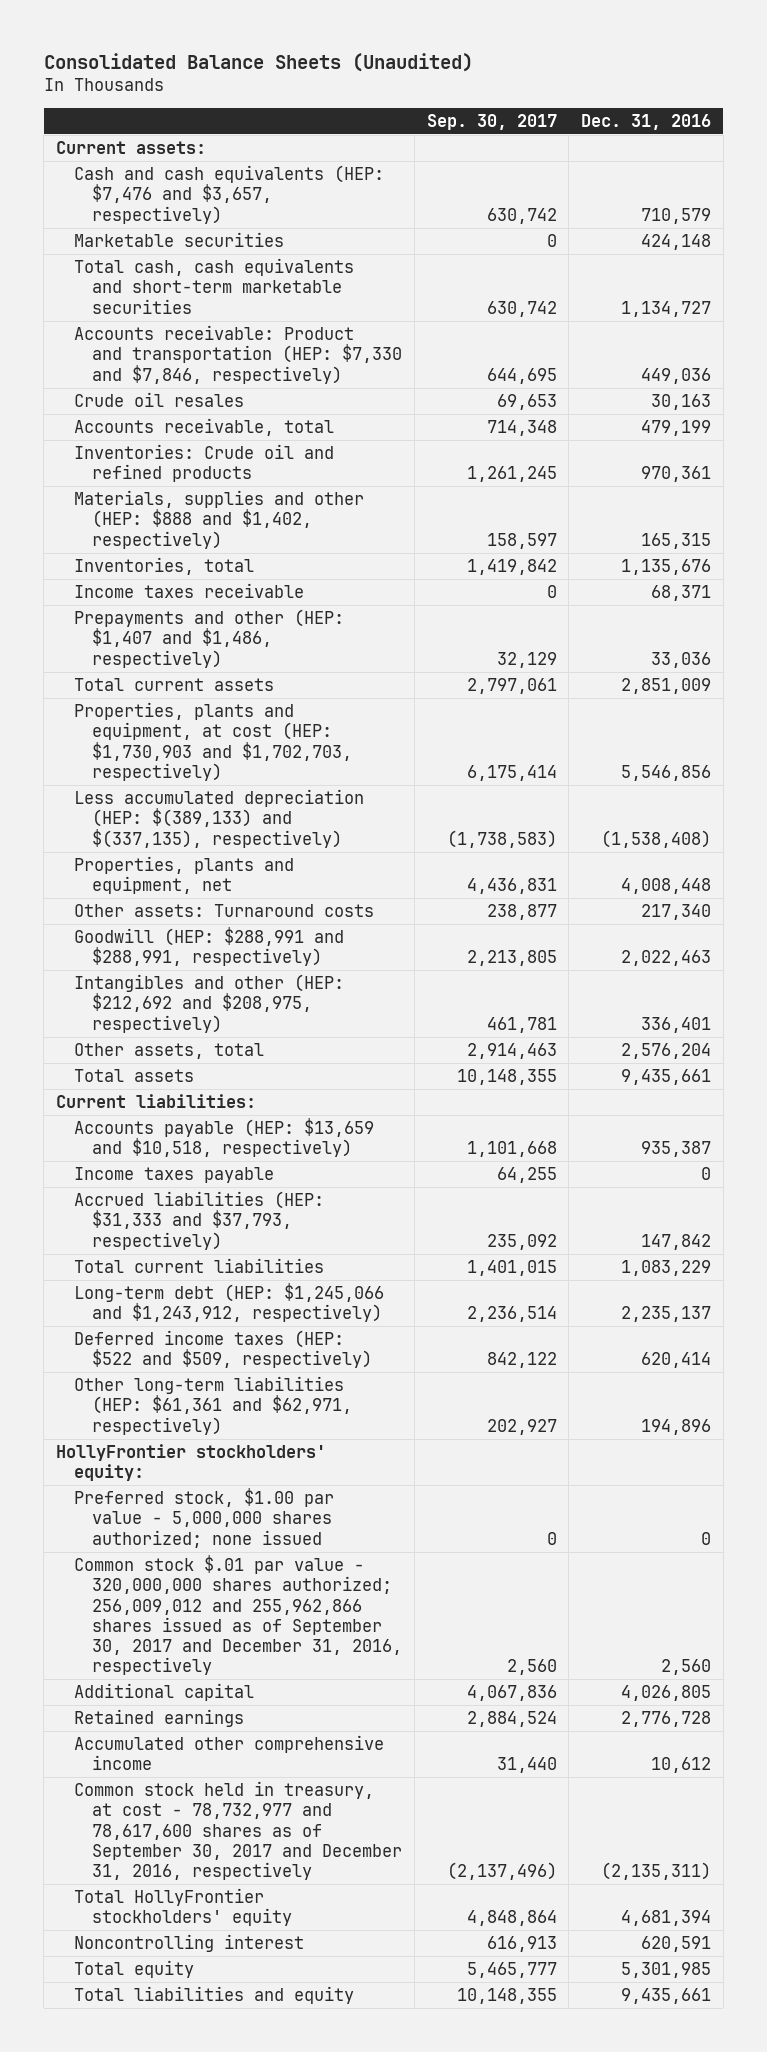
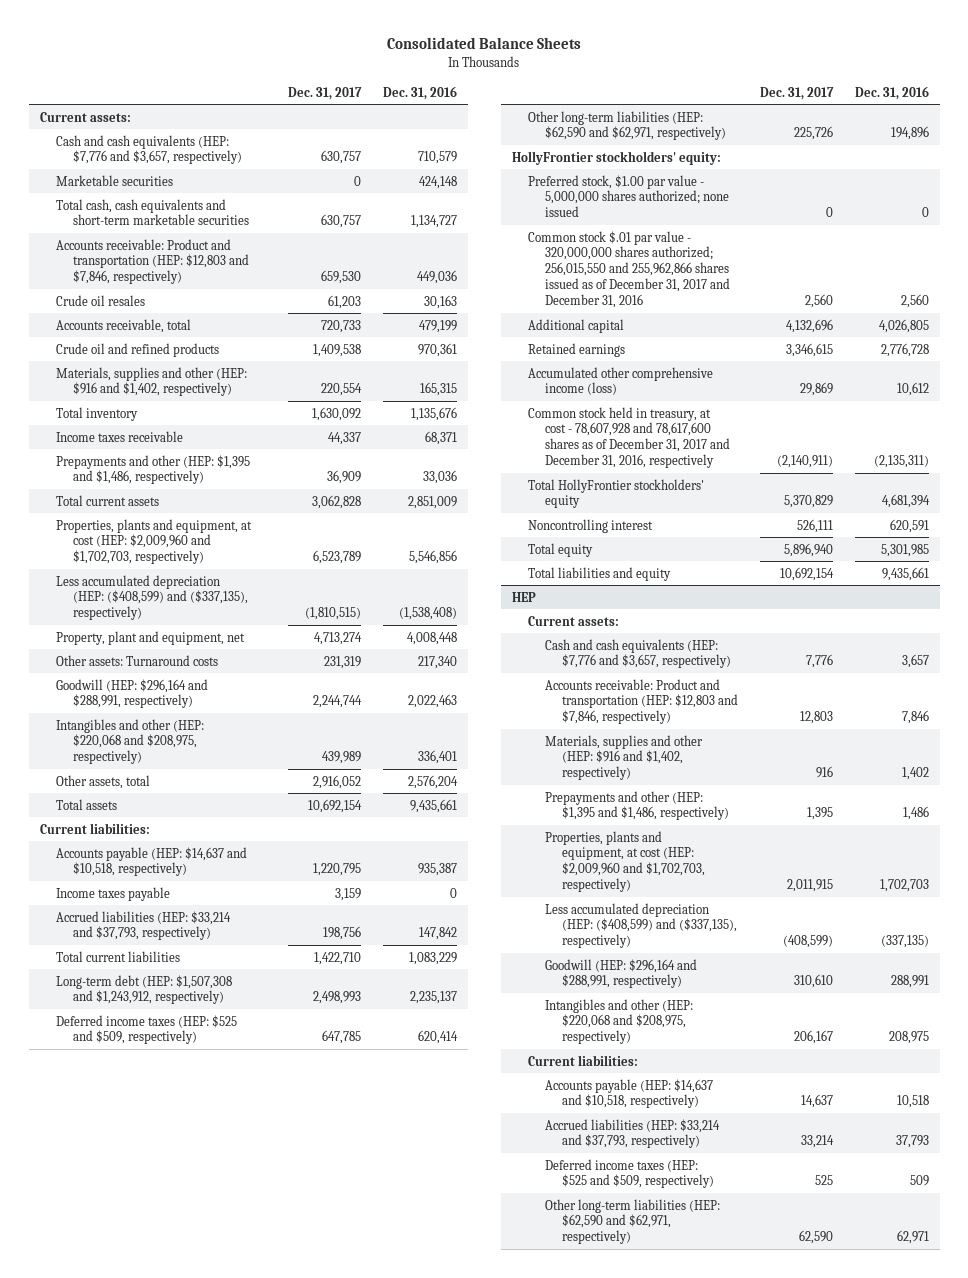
[43,53,473,73] Consolidated Balance Sheets (Unaudited) -> [387,37,582,50] Consolidated Balance Sheets
[426,113,557,130] Sep. 30, 2017 -> none
none -> [287,86,362,100] Dec. 31, 2017
[74,165,385,224] Cash and cash equivalents (HEP: $7,476 and $3,657, respectively) -> [56,134,243,165] Cash and cash equivalents (HEP: $7,776 and $3,657, respectively)
[74,325,403,384] Accounts receivable: Product and transportation (HEP: $7,330 and $7,846, respectively) -> [56,238,250,285] Accounts receivable: Product and transportation (HEP: $12,803 and $7,846, respectively)
[74,444,335,483] Inventories: Crude oil and refined products -> [56,342,220,357] Crude oil and refined products
[74,490,365,549] Materials, supplies and other (HEP: $888 and $1,402, respectively) -> [56,366,248,397] Materials, supplies and other (HEP: $916 and $1,402, respectively)
[74,557,255,576] Inventories, total -> [56,406,139,421] Total inventory
[74,609,345,668] Prepayments and other (HEP: $1,407 and $1,486, respectively) -> [56,454,251,485] Prepayments and other (HEP: $1,395 and $1,486, respectively)
[74,702,353,781] Properties, plants and equipment, at cost (HEP: $1,730,903 and $1,702,703, respectively) -> [56,518,253,565] Properties, plants and equipment, at cost (HEP: $2,009,960 and $1,702,703, respectively)
[74,789,365,848] Less accumulated depreciation (HEP: $(389,133) and $(337,135), respectively) -> [56,574,249,621] Less accumulated depreciation (HEP: ($408,599) and ($337,135), respectively)
[74,856,295,895] Properties, plants and equipment, net -> [56,630,246,645] Property, plant and equipment, net
[74,927,345,967] Goodwill (HEP: $288,991 and $288,991, respectively) -> [56,678,209,709] Goodwill (HEP: $296,164 and $288,991, respectively)
[74,974,345,1033] Intangibles and other (HEP: $212,692 and $208,975, respectively) -> [56,718,205,765] Intangibles and other (HEP: $220,068 and $208,975, respectively)
[74,1118,375,1158] Accounts payable (HEP: $13,659 and $10,518, respectively) -> [56,846,248,877] Accounts payable (HEP: $14,637 and $10,518, respectively)
[74,1191,325,1250] Accrued liabilities (HEP: $31,333 and $37,793, respectively) -> [56,910,232,941] Accrued liabilities (HEP: $33,214 and $37,793, respectively)
[74,1283,385,1323] Long-term debt (HEP: $1,245,066 and $1,243,912, respectively) -> [56,974,233,1005] Long-term debt (HEP: $1,507,308 and $1,243,912, respectively)
[74,1330,373,1369] Deferred income taxes (HEP: $522 and $509, respectively) -> [56,1014,238,1045] Deferred income taxes (HEP: $525 and $509, respectively)
[74,1376,353,1435] Other long-term liabilities (HEP: $61,361 and $62,971, respectively) -> [528,110,727,141] Other long-term liabilities (HEP: $62,590 and $62,971, respectively)
[74,1555,403,1676] Common stock $.01 par value - 320,000,000 shares authorized; 256,009,012 and 255,962,866 shares issued as of September 30, 2017 and December 31, 2016, respectively -> [528,230,731,309] Common stock $.01 par value - 320,000,000 shares authorized; 256,015,550 and 255,962,866 shares issued as of December 31, 2017 and December 31, 2016
[74,1735,385,1771] Accumulated other comprehensive income -> [528,366,714,396] Accumulated other comprehensive income (loss)
[74,1781,403,1880] Common stock held in treasury, at cost - 78,732,977 and 78,617,600 shares as of September 30, 2017 and December 31, 2016, respectively -> [528,406,731,469] Common stock held in treasury, at cost - 78,607,928 and 78,617,600 shares as of December 31, 2017 and December 31, 2016, respectively
none -> [511,591,536,602] HEP
none -> [528,615,620,626] Current assets:
none -> [545,638,731,669] Cash and cash equivalents (HEP: $7,776 and $3,657, respectively)
none -> [545,678,738,725] Accounts receivable: Product and transportation (HEP: $12,803 and $7,846, respectively)
none -> [545,734,704,781] Materials, supplies and other (HEP: $916 and $1,402, respectively)
none -> [545,790,729,821] Prepayments and other (HEP: $1,395 and $1,486, respectively)
none -> [545,830,705,893] Properties, plants and equipment, at cost (HEP: $2,009,960 and $1,702,703, respectively)
none -> [545,902,737,949] Less accumulated depreciation (HEP: ($408,599) and ($337,135), respectively)
none -> [545,958,698,989] Goodwill (HEP: $296,164 and $288,991, respectively)
none -> [545,998,694,1045] Intangibles and other (HEP: $220,068 and $208,975, respectively)
none -> [528,1054,639,1066] Current liabilities:
none -> [545,1078,714,1109] Accounts payable (HEP: $14,637 and $10,518, respectively)
none -> [545,1118,721,1149] Accrued liabilities (HEP: $33,214 and $37,793, respectively)
none -> [545,1158,714,1189] Deferred income taxes (HEP: $525 and $509, respectively)
none -> [545,1198,721,1245] Other long-term liabilities (HEP: $62,590 and $62,971, respectively)

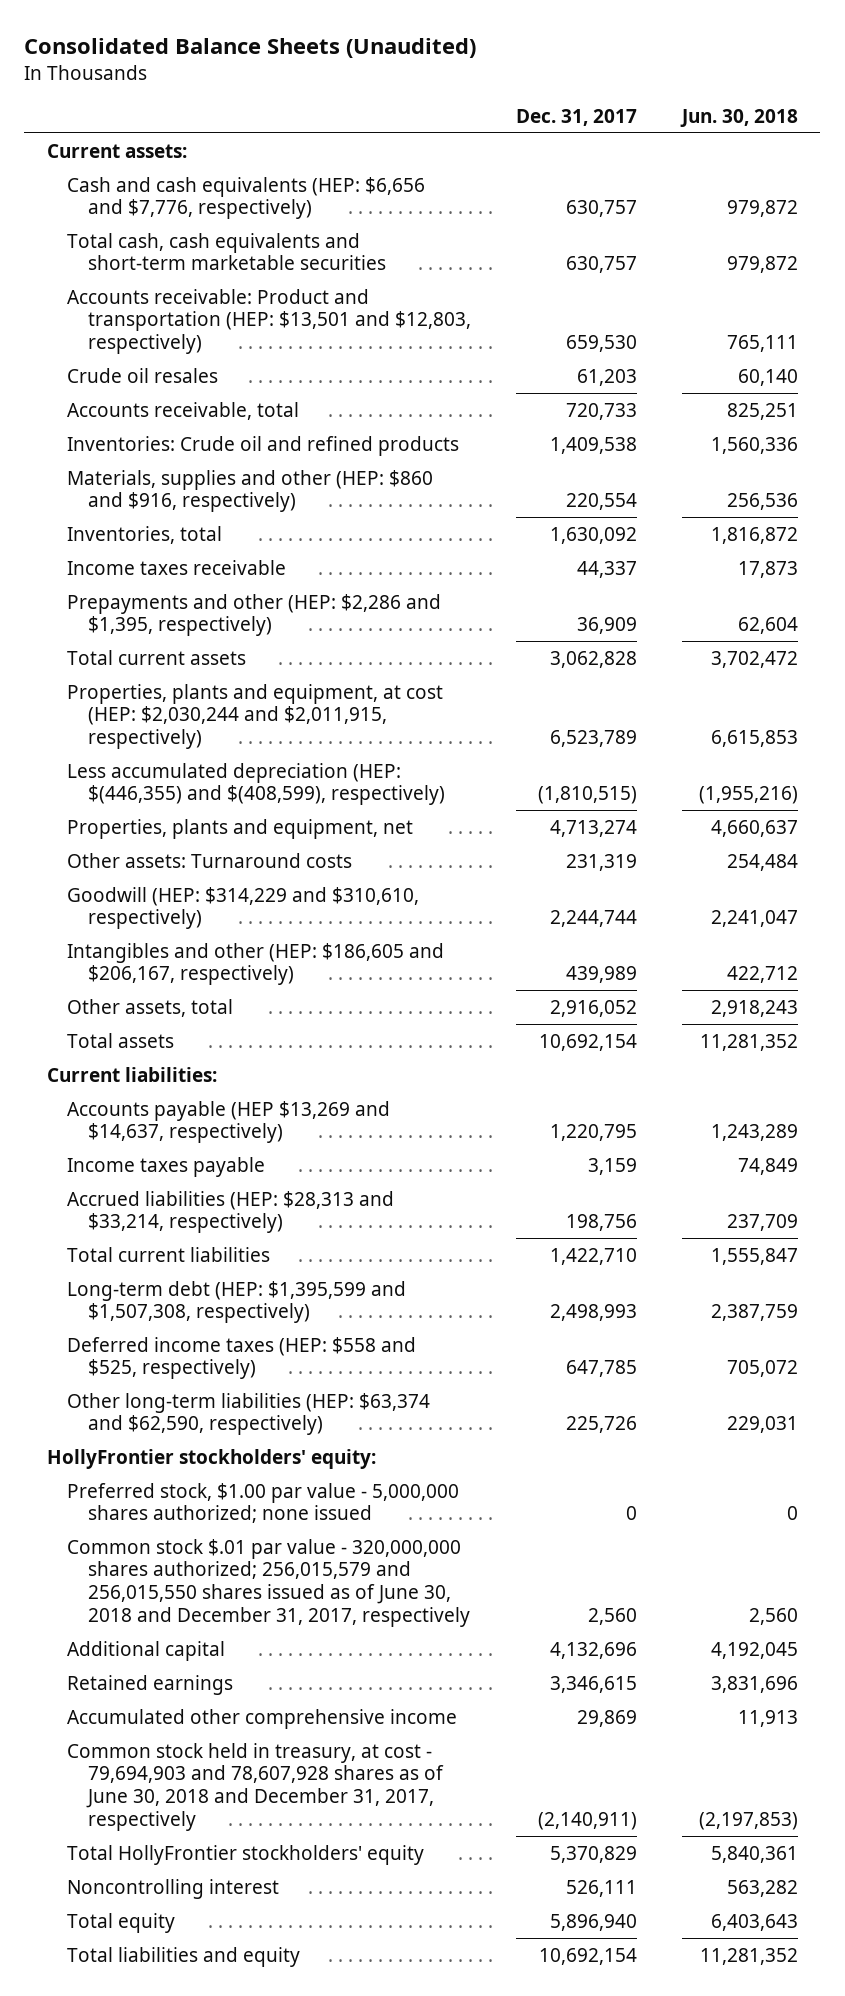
[387,37,582,50] Consolidated Balance Sheets -> [24,38,477,59] Consolidated Balance Sheets (Unaudited)
[382,85,457,100] Dec. 31, 2016 -> none
none -> [679,108,798,127] Jun. 30, 2018
[56,174,174,186] Marketable securities -> none
[56,134,243,165] Cash and cash equivalents (HEP: $7,776 and $3,657, respectively) -> [67,176,426,220] Cash and cash equivalents (HEP: $6,656 and $7,776, respectively)
[56,238,250,285] Accounts receivable: Product and transportation (HEP: $12,803 and $7,846, respectively) -> [67,288,471,354] Accounts receivable: Product and transportation (HEP: $13,501 and $12,803, respectively)
[56,342,220,357] Crude oil and refined products -> [67,435,460,456] Inventories: Crude oil and refined products
[56,366,248,397] Materials, supplies and other (HEP: $916 and $1,402, respectively) -> [67,469,434,513] Materials, supplies and other (HEP: $860 and $916, respectively)
[56,406,139,421] Total inventory -> [67,525,223,544] Inventories, total
[56,454,251,485] Prepayments and other (HEP: $1,395 and $1,486, respectively) -> [67,593,442,637] Prepayments and other (HEP: $2,286 and $1,395, respectively)
[56,518,253,565] Properties, plants and equipment, at cost (HEP: $2,009,960 and $1,702,703, respectively) -> [67,683,444,749] Properties, plants and equipment, at cost (HEP: $2,030,244 and $2,011,915, respectively)
[56,574,249,621] Less accumulated depreciation (HEP: ($408,599) and ($337,135), respectively) -> [67,762,445,806] Less accumulated depreciation (HEP: $(446,355) and $(408,599), respectively)
[56,630,246,645] Property, plant and equipment, net -> [67,818,414,839] Properties, plants and equipment, net
[56,678,209,709] Goodwill (HEP: $296,164 and $288,991, respectively) -> [67,886,420,930] Goodwill (HEP: $314,229 and $310,610, respectively)
[56,718,205,765] Intangibles and other (HEP: $220,068 and $208,975, respectively) -> [67,942,445,986] Intangibles and other (HEP: $186,605 and $206,167, respectively)
[56,846,248,877] Accounts payable (HEP: $14,637 and $10,518, respectively) -> [67,1100,391,1144] Accounts payable (HEP $13,269 and $14,637, respectively)
[56,910,232,941] Accrued liabilities (HEP: $33,214 and $37,793, respectively) -> [67,1190,395,1234] Accrued liabilities (HEP: $28,313 and $33,214, respectively)
[56,974,233,1005] Long-term debt (HEP: $1,507,308 and $1,243,912, respectively) -> [67,1280,407,1324] Long-term debt (HEP: $1,395,599 and $1,507,308, respectively)
[56,1014,238,1045] Deferred income taxes (HEP: $525 and $509, respectively) -> [67,1336,417,1380] Deferred income taxes (HEP: $558 and $525, respectively)
[528,110,727,141] Other long-term liabilities (HEP: $62,590 and $62,971, respectively) -> [67,1392,431,1436] Other long-term liabilities (HEP: $63,374 and $62,590, respectively)
[528,230,731,309] Common stock $.01 par value - 320,000,000 shares authorized; 256,015,550 and 255,962,866 shares issued as of December 31, 2017 and December 31, 2016 -> [67,1538,470,1627] Common stock $.01 par value - 320,000,000 shares authorized; 256,015,579 and 256,015,550 shares issued as of June 30, 2018 and December 31, 2017, respectively
[528,366,714,396] Accumulated other comprehensive income (loss) -> [67,1708,458,1729] Accumulated other comprehensive income
[528,406,731,469] Common stock held in treasury, at cost - 78,607,928 and 78,617,600 shares as of December 31, 2017 and December 31, 2016, respectively -> [67,1742,444,1831] Common stock held in treasury, at cost - 79,694,903 and 78,607,928 shares as of June 30, 2018 and December 31, 2017, respectively
[511,591,536,602] HEP -> none
[528,615,620,626] Current assets: -> none
[545,638,731,669] Cash and cash equivalents (HEP: $7,776 and $3,657, respectively) -> none
[545,678,738,725] Accounts receivable: Product and transportation (HEP: $12,803 and $7,846, respectively) -> none
[545,734,704,781] Materials, supplies and other (HEP: $916 and $1,402, respectively) -> none
[545,790,729,821] Prepayments and other (HEP: $1,395 and $1,486, respectively) -> none
[545,830,705,893] Properties, plants and equipment, at cost (HEP: $2,009,960 and $1,702,703, respectively) -> none
[545,902,737,949] Less accumulated depreciation (HEP: ($408,599) and ($337,135), respectively) -> none
[545,958,698,989] Goodwill (HEP: $296,164 and $288,991, respectively) -> none
[545,998,694,1045] Intangibles and other (HEP: $220,068 and $208,975, respectively) -> none
[528,1054,639,1066] Current liabilities: -> none
[545,1078,714,1109] Accounts payable (HEP: $14,637 and $10,518, respectively) -> none
[545,1118,721,1149] Accrued liabilities (HEP: $33,214 and $37,793, respectively) -> none
[545,1158,714,1189] Deferred income taxes (HEP: $525 and $509, respectively) -> none
[545,1198,721,1245] Other long-term liabilities (HEP: $62,590 and $62,971, respectively) -> none

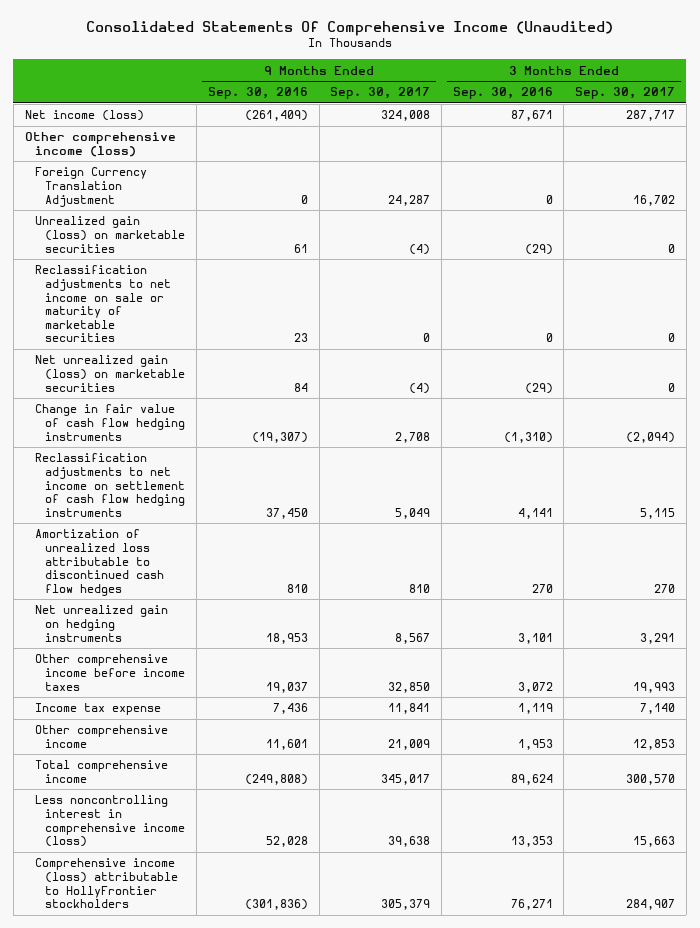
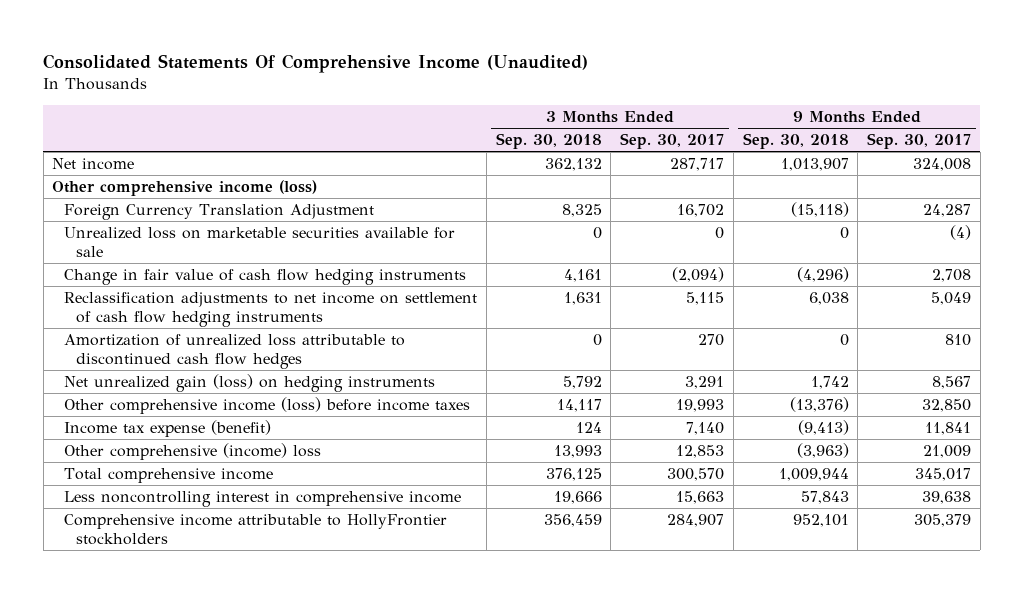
[207,87,308,100] Sep. 30, 2016 -> none
[452,87,553,100] Sep. 30, 2016 -> none
none -> [495,133,602,150] Sep. 30, 2018
none -> [742,133,849,150] Sep. 30, 2018
[24,110,144,122] Net income (loss) -> [52,158,135,171] Net income
[35,265,172,343] Reclassification adjustments to net income on sale or maturity of marketable securities -> none
[35,355,186,392] Net unrealized gain (loss) on marketable securities -> none
[35,216,186,253] Unrealized gain (loss) on marketable securities -> [64,227,456,257] Unrealized loss on marketable securities available for sale
[35,605,169,642] Net unrealized gain on hedging instruments -> [64,374,436,393] Net unrealized gain (loss) on hedging instruments
[35,654,186,691] Other comprehensive income before income taxes -> [64,397,471,415] Other comprehensive income (loss) before income taxes
[35,703,162,716] Income tax expense -> [64,420,272,438] Income tax expense (benefit)
[35,725,169,748] Other comprehensive income -> [64,443,322,461] Other comprehensive (income) loss
[35,795,186,848] Less noncontrolling interest in comprehensive income (loss) -> [64,491,462,508] Less noncontrolling interest in comprehensive income
[35,858,179,909] Comprehensive income (loss) attributable to HollyFrontier stockholders -> [64,514,448,545] Comprehensive income attributable to HollyFrontier stockholders

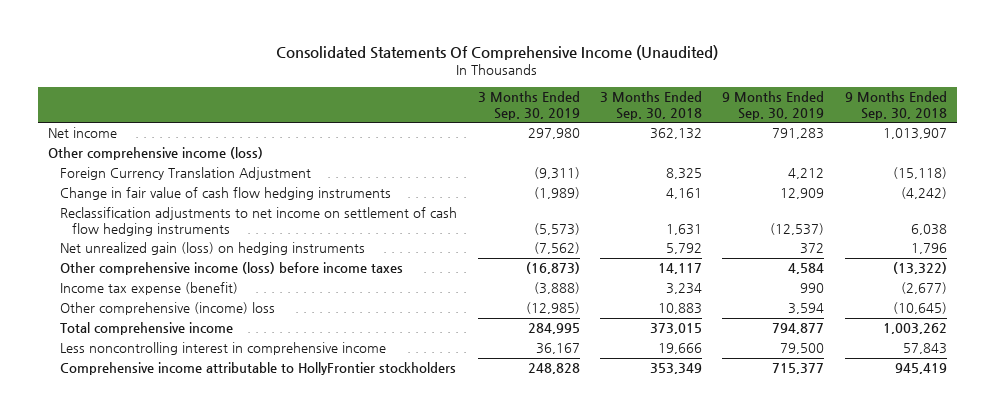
[620,133,725,150] Sep. 30, 2017 -> none
[867,133,972,150] Sep. 30, 2017 -> none
none -> [477,90,580,120] 3 Months Ended Sep. 30, 2019
none -> [722,90,825,120] 9 Months Ended Sep. 30, 2019
[64,227,456,257] Unrealized loss on marketable securities available for sale -> none
[796,267,849,283] (4,296) -> [900,187,947,200] (4,242)
[64,334,406,369] Amortization of unrealized loss attributable to discontinued cash flow hedges -> none
[810,376,849,390] 1,742 -> [910,243,947,255] 1,796
[789,397,849,413] (13,376) -> [892,262,947,275] (13,322)
[575,422,602,434] 124 -> [665,283,702,295] 3,234
[797,420,849,436] (9,413) -> [900,282,947,295] (2,677)
[553,445,602,459] 13,993 -> [657,303,702,315] 10,883
[796,443,849,459] (3,963) -> [892,302,947,315] (10,645)
[545,468,602,482] 376,125 -> [649,323,702,335] 373,015
[778,468,849,482] 1,009,944 -> [882,323,947,335] 1,003,262
[543,514,602,528] 356,459 -> [649,363,702,375] 353,349
[792,514,849,528] 952,101 -> [894,363,947,375] 945,419

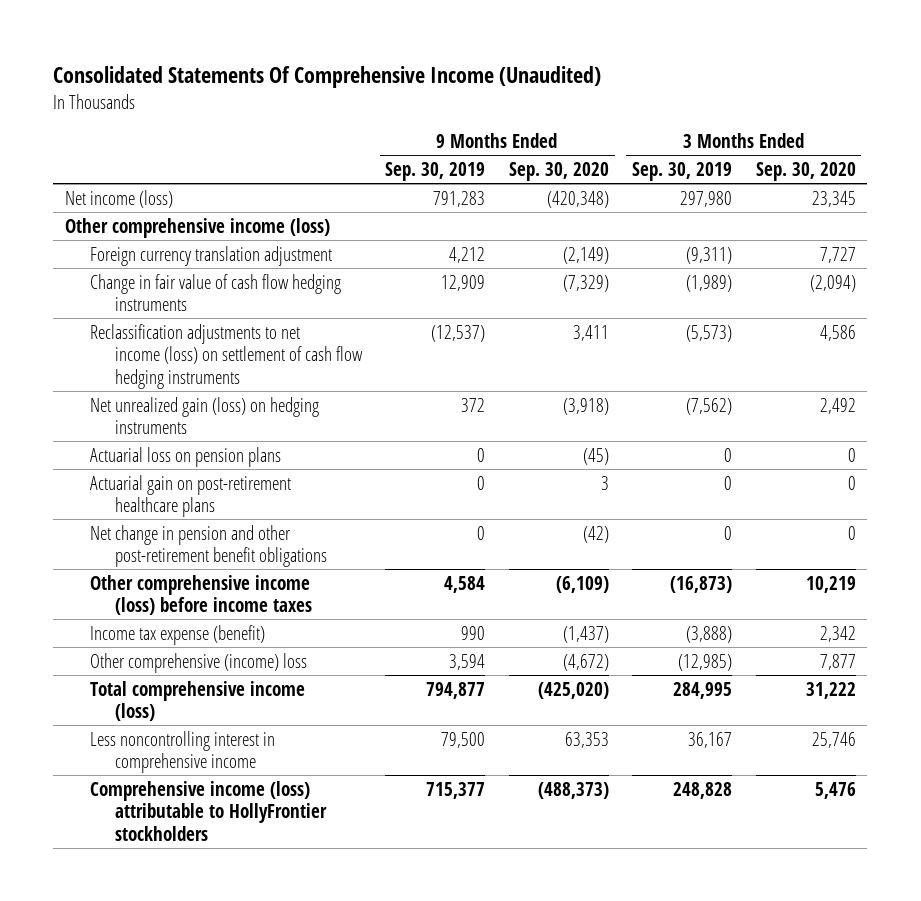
[599,90,702,120] 3 Months Ended Sep. 30, 2018 -> none
[844,90,947,120] 9 Months Ended Sep. 30, 2018 -> none
none -> [508,161,609,181] Sep. 30, 2020
none -> [755,161,856,181] Sep. 30, 2020
[48,127,118,139] Net income -> [65,189,174,208] Net income (loss)
[60,167,312,181] Foreign Currency Translation Adjustment -> [90,245,333,266] Foreign currency translation adjustment
[60,207,458,236] Reclassification adjustments to net income on settlement of cash flow hedging instruments -> [90,323,364,390] Reclassification adjustments to net income (loss) on settlement of cash flow hedging instruments
none -> [90,446,282,467] Actuarial loss on pension plans
none -> [90,474,292,518] Actuarial gain on post-retirement healthcare plans
none -> [90,524,328,568] Net change in pension and other post-retirement benefit obligations
[60,322,234,336] Total comprehensive income -> [90,680,306,722] Total comprehensive income (loss)
[60,362,457,376] Comprehensive income attributable to HollyFrontier stockholders -> [90,780,328,842] Comprehensive income (loss) attributable to HollyFrontier stockholders

